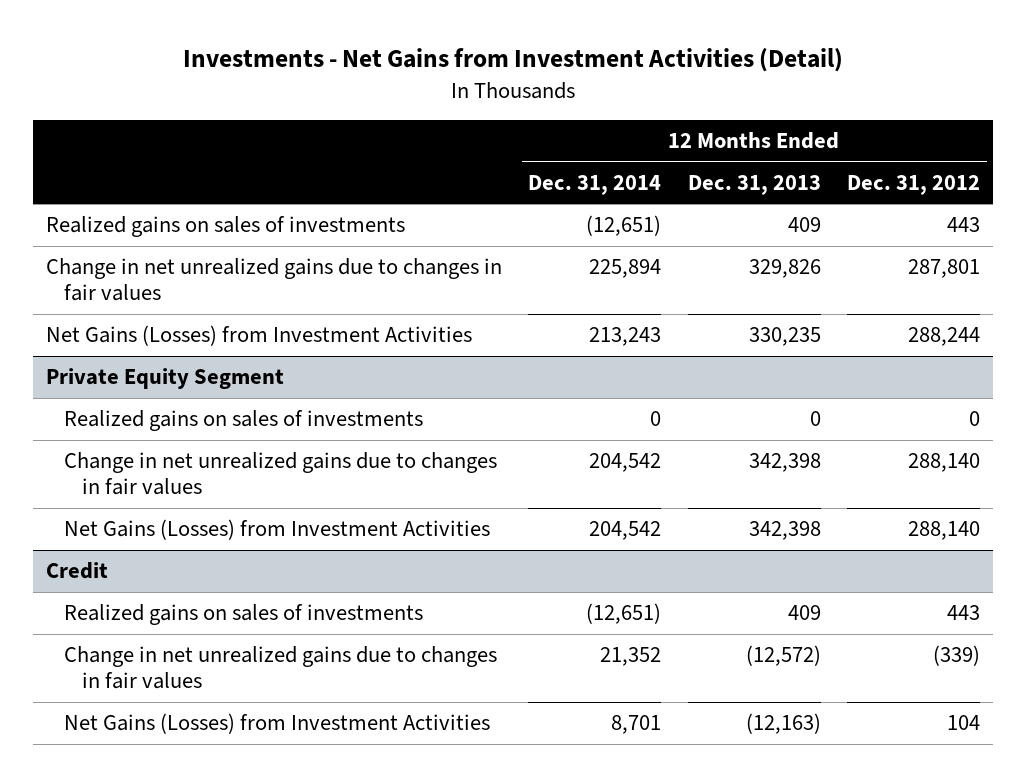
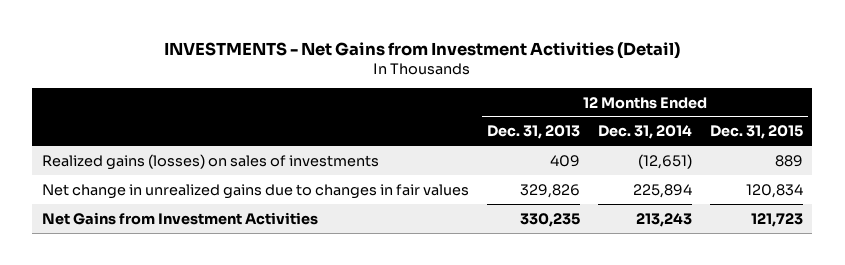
[182,48,843,73] Investments - Net Gains from Investment Activities (Detail) -> [164,41,681,59] INVESTMENTS - Net Gains from Investment Activities (Detail)
[847,174,981,195] Dec. 31, 2012 -> none
none -> [710,125,804,140] Dec. 31, 2015
[45,368,284,390] Private Equity Segment -> none
[63,410,423,432] Realized gains on sales of investments -> none
[63,452,497,496] Change in net unrealized gains due to changes in fair values -> none
[63,519,490,541] Net Gains (Losses) from Investment Activities -> none
[45,562,108,580] Credit -> none
[63,604,423,626] Realized gains on sales of investments -> none
[63,646,497,690] Change in net unrealized gains due to changes in fair values -> none
[63,713,490,735] Net Gains (Losses) from Investment Activities -> none
[45,216,405,238] Realized gains on sales of investments -> [41,153,379,170] Realized gains (losses) on sales of investments
[45,258,502,302] Change in net unrealized gains due to changes in fair values -> [41,183,469,199] Net change in unrealized gains due to changes in fair values
[45,325,472,347] Net Gains (Losses) from Investment Activities -> [41,211,318,225] Net Gains from Investment Activities

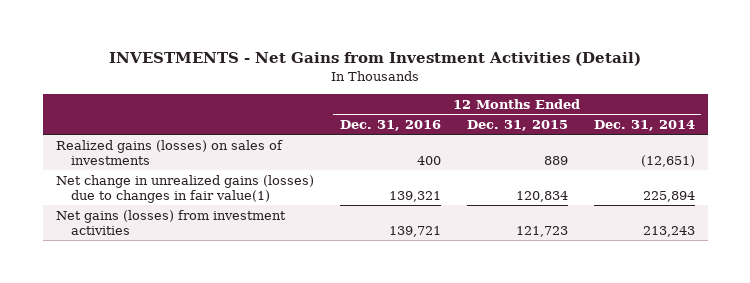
[486,125,580,140] Dec. 31, 2013 -> none
none -> [339,119,441,131] Dec. 31, 2016
[41,183,469,199] Net change in unrealized gains due to changes in fair values -> [55,174,314,204] Net change in unrealized gains (losses) due to changes in fair value(1)
[41,211,318,225] Net Gains from Investment Activities -> [55,209,286,236] Net gains (losses) from investment activities

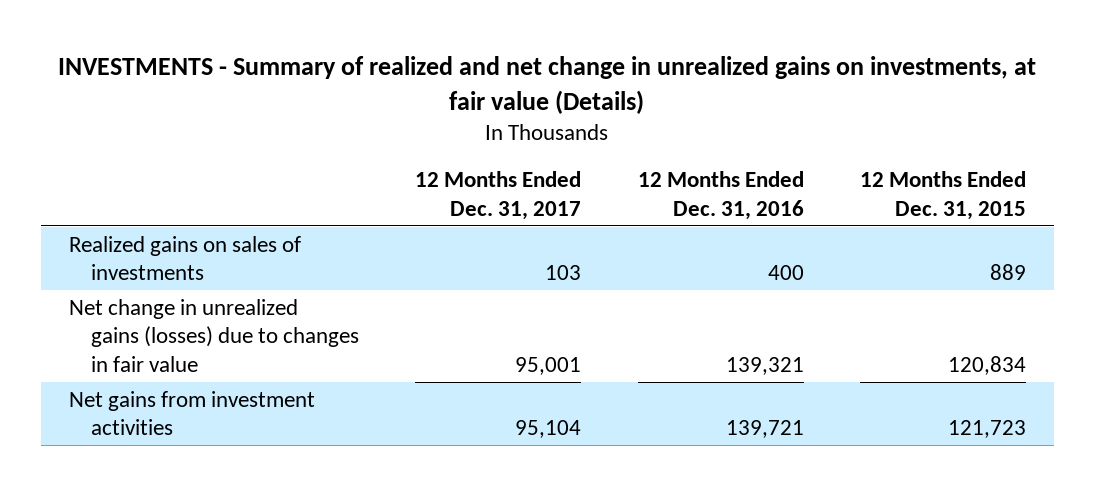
[109,52,642,67] INVESTMENTS - Net Gains from Investment Activities (Detail) -> [58,56,1037,115] INVESTMENTS - Summary of realized and net change in unrealized gains on investments, at fair value (Details)
[593,119,695,131] Dec. 31, 2014 -> none
none -> [415,171,582,220] 12 Months Ended Dec. 31, 2017
[55,139,283,166] Realized gains (losses) on sales of investments -> [68,235,301,281] Realized gains on sales of investments
[55,174,314,204] Net change in unrealized gains (losses) due to changes in fair value(1) -> [68,298,360,373] Net change in unrealized gains (losses) due to changes in fair value
[55,209,286,236] Net gains (losses) from investment activities -> [68,390,315,436] Net gains from investment activities

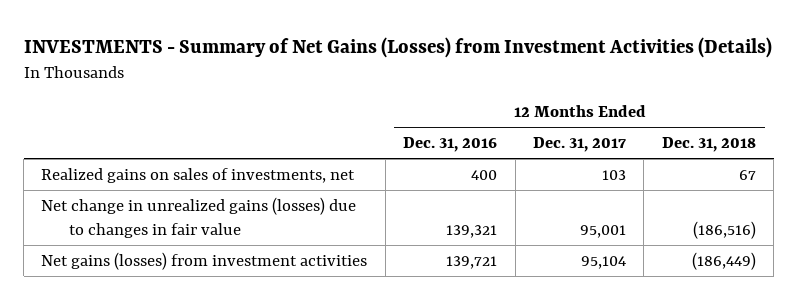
[58,56,1037,115] INVESTMENTS - Summary of realized and net change in unrealized gains on investments, at fair value (Details) -> [23,36,772,58] INVESTMENTS - Summary of Net Gains (Losses) from Investment Activities (Details)
[859,171,1026,220] 12 Months Ended Dec. 31, 2015 -> none
none -> [661,137,756,153] Dec. 31, 2018
[68,235,301,281] Realized gains on sales of investments -> [41,167,356,183] Realized gains on sales of investments, net
[68,390,315,436] Net gains from investment activities -> [41,251,368,270] Net gains (losses) from investment activities

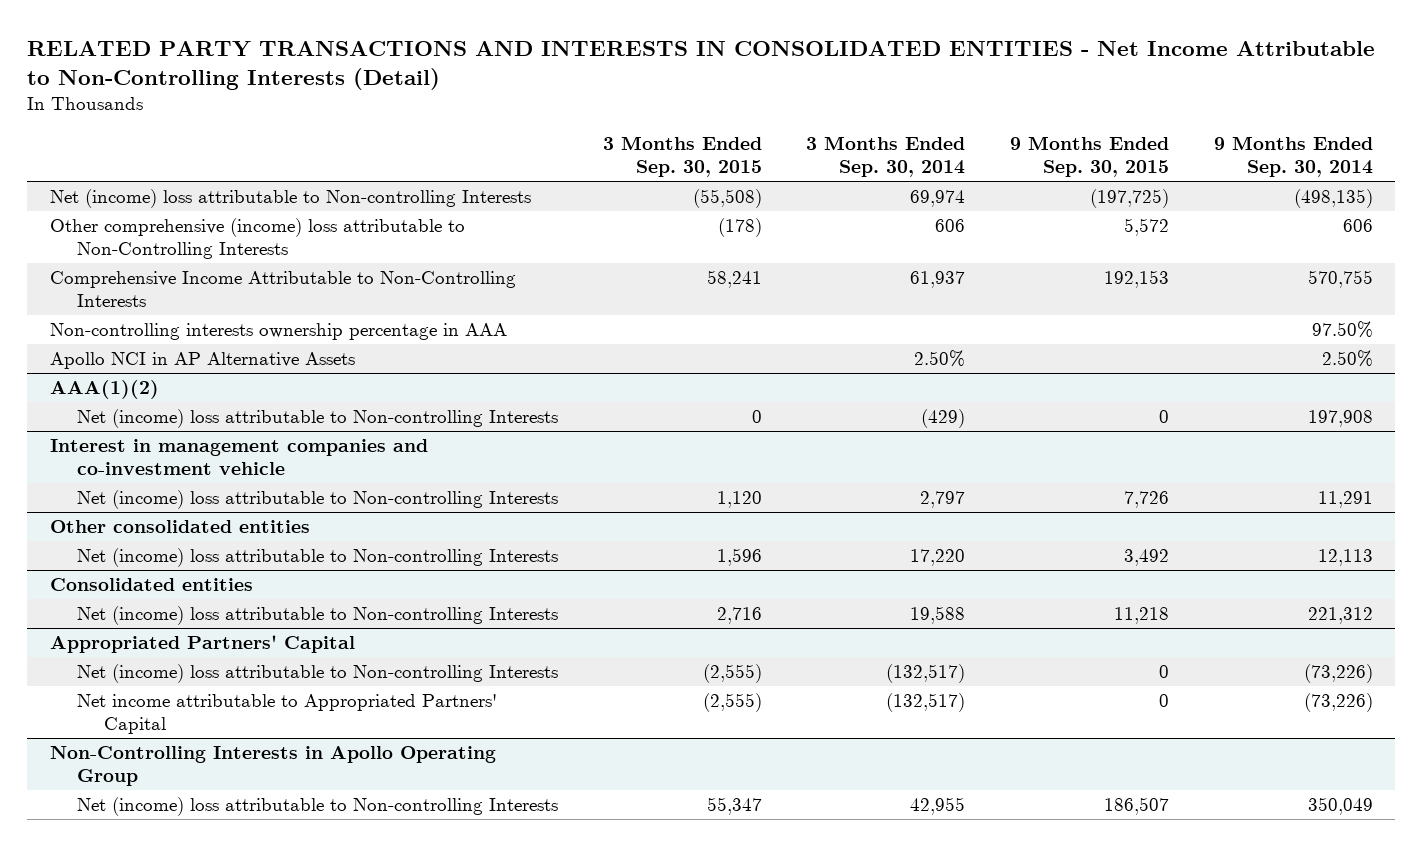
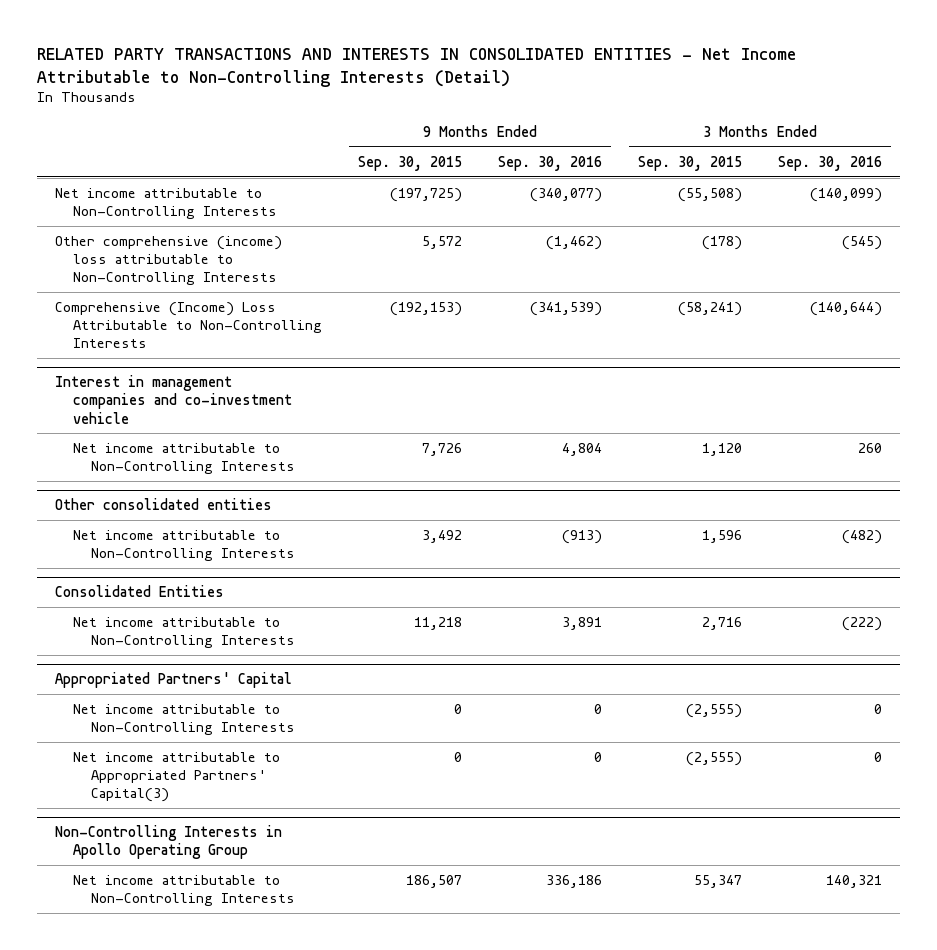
[806,135,966,178] 3 Months Ended Sep. 30, 2014 -> none
[1213,135,1373,178] 9 Months Ended Sep. 30, 2014 -> none
none -> [498,155,603,171] Sep. 30, 2016
none -> [778,155,883,171] Sep. 30, 2016
[49,188,531,208] Net (income) loss attributable to Non-controlling Interests -> [55,187,277,220] Net income attributable to Non-Controlling Interests
[49,322,507,340] Non-controlling interests ownership percentage in AAA -> none
[49,351,355,369] Apollo NCI in AP Alternative Assets -> none
[49,379,159,399] AAA(1)(2) -> none
[76,408,558,428] Net (income) loss attributable to Non-controlling Interests -> none
[49,270,516,308] Comprehensive Income Attributable to Non-Controlling Interests -> [55,301,322,349] Comprehensive (Income) Loss Attributable to Non-Controlling Interests
[706,269,762,288] 58,241 -> [678,301,743,316] (58,241)
[1103,269,1169,288] 192,153 -> [389,301,462,316] (192,153)
[76,489,558,509] Net (income) loss attributable to Non-controlling Interests -> [72,442,295,475] Net income attributable to Non-Controlling Interests
[76,547,558,567] Net (income) loss attributable to Non-controlling Interests -> [72,529,295,562] Net income attributable to Non-Controlling Interests
[49,577,253,591] Consolidated entities -> [55,585,225,598] Consolidated Entities
[76,605,558,625] Net (income) loss attributable to Non-controlling Interests -> [72,616,295,649] Net income attributable to Non-Controlling Interests
[76,663,558,683] Net (income) loss attributable to Non-controlling Interests -> [72,703,295,736] Net income attributable to Non-Controlling Interests
[76,693,497,735] Net income attributable to Appropriated Partners' Capital -> [72,751,280,803] Net income attributable to Appropriated Partners' Capital(3)
[76,796,558,816] Net (income) loss attributable to Non-controlling Interests -> [72,874,295,907] Net income attributable to Non-Controlling Interests

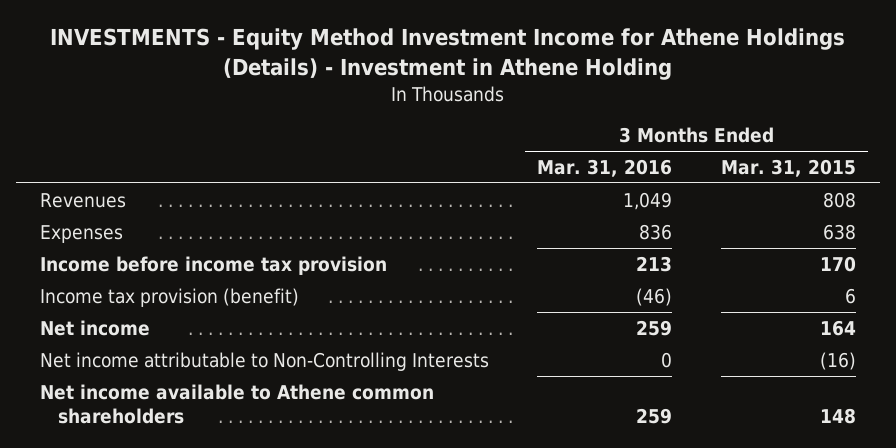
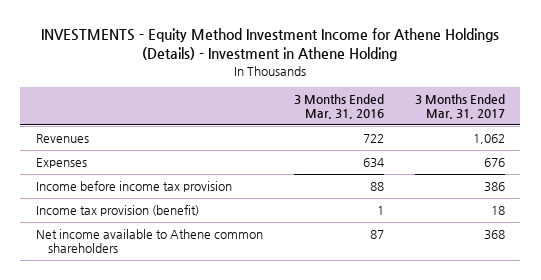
[720,158,856,177] Mar. 31, 2015 -> none
none -> [414,94,505,120] 3 Months Ended Mar. 31, 2017
[39,319,150,336] Net income -> none
[39,351,489,371] Net income attributable to Non-Controlling Interests -> none
[623,191,673,210] 1,049 -> [362,134,384,144] 722
[639,223,673,240] 836 -> [362,158,384,169] 634
[636,255,673,272] 213 -> [369,182,384,192] 88
[636,287,673,306] (46) -> [376,206,384,216] 1
[636,408,673,425] 259 -> [369,230,384,240] 87

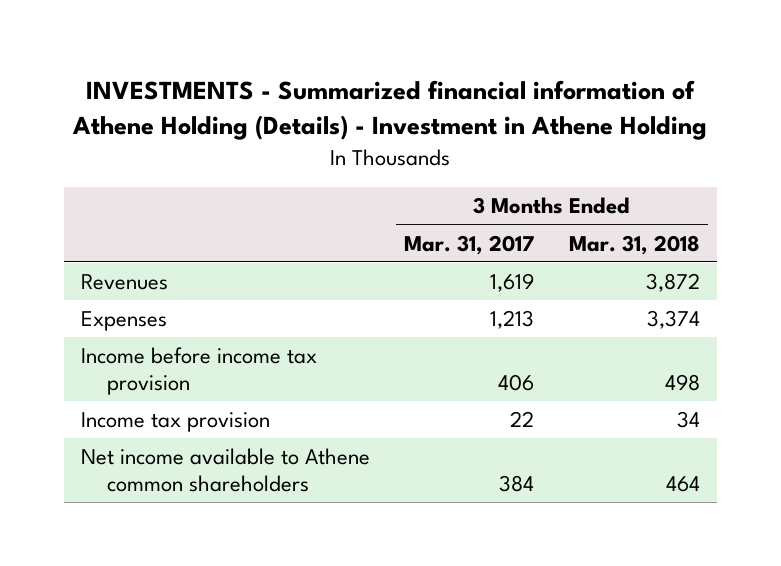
[41,28,500,62] INVESTMENTS - Equity Method Investment Income for Athene Holdings (Details) - Investment in Athene Holding -> [72,80,708,141] INVESTMENTS - Summarized financial information of Athene Holding (Details) - Investment in Athene Holding
[293,94,384,120] 3 Months Ended Mar. 31, 2016 -> none
none -> [568,234,700,255] Mar. 31, 2018
[472,134,505,145] 1,062 -> [490,273,535,293] 1,619
[483,158,505,168] 676 -> [490,310,535,330] 1,213
[483,182,505,193] 386 -> [498,374,535,392] 406
[35,205,199,217] Income tax provision (benefit) -> [81,412,271,433] Income tax provision
[490,206,505,216] 18 -> [510,411,535,428] 22
[483,230,505,241] 368 -> [499,475,535,493] 384

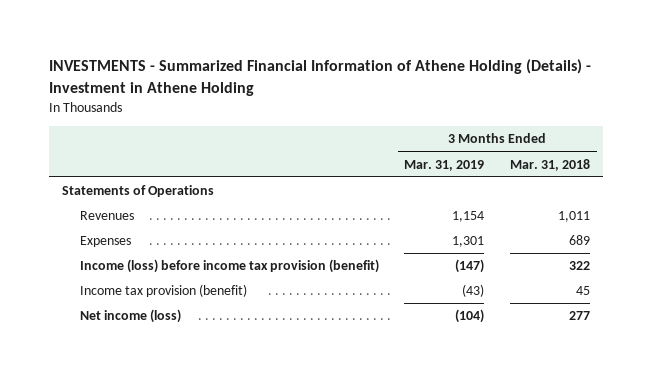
[72,80,708,141] INVESTMENTS - Summarized financial information of Athene Holding (Details) - Investment in Athene Holding -> [49,58,592,96] INVESTMENTS - Summarized Financial Information of Athene Holding (Details) - Investment in Athene Holding
[404,234,535,255] Mar. 31, 2017 -> none
none -> [404,159,485,171] Mar. 31, 2019
none -> [61,185,214,198] Statements of Operations
[645,273,700,293] 3,872 -> [558,211,591,223] 1,011
[646,310,700,330] 3,374 -> [569,235,591,246] 689
[81,347,318,396] Income before income tax provision -> [79,259,379,274] Income (loss) before income tax provision (benefit)
[664,374,700,392] 498 -> [569,261,591,271] 322
[81,412,271,433] Income tax provision -> [79,284,247,298] Income tax provision (benefit)
[676,411,700,429] 34 -> [576,286,591,296] 45
[81,448,371,493] Net income available to Athene common shareholders -> [79,309,181,324] Net income (loss)
[665,476,700,493] 464 -> [569,311,591,321] 277

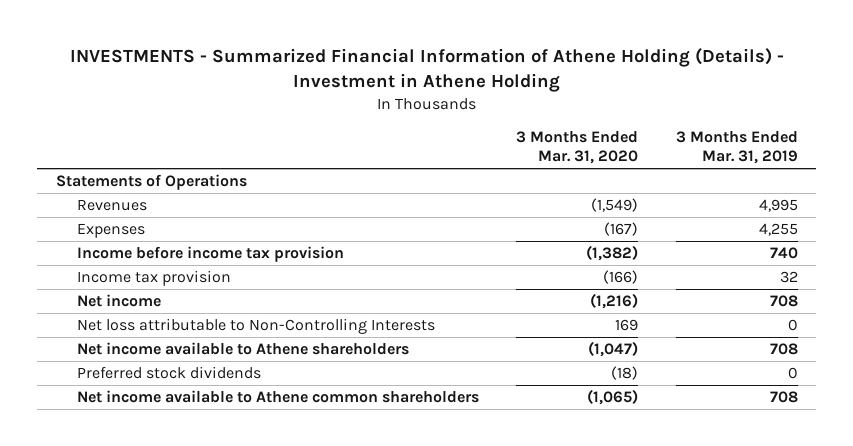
[510,158,591,171] Mar. 31, 2018 -> none
none -> [516,130,639,165] 3 Months Ended Mar. 31, 2020
[452,211,485,223] 1,154 -> [758,199,798,213] 4,995
[452,236,485,248] 1,301 -> [758,223,798,237] 4,255
[79,259,379,274] Income (loss) before income tax provision (benefit) -> [77,246,345,263] Income before income tax provision
[455,259,485,274] (147) -> [769,247,798,260] 740
[79,284,247,298] Income tax provision (benefit) -> [77,270,232,287] Income tax provision
[462,284,485,298] (43) -> [779,271,798,284] 32
[79,309,181,324] Net income (loss) -> [77,294,162,308] Net income
[455,309,485,324] (104) -> [769,295,798,308] 708
none -> [77,318,436,335] Net loss attributable to Non-Controlling Interests
none -> [77,342,410,356] Net income available to Athene shareholders
none -> [77,366,262,380] Preferred stock dividends
none -> [77,390,480,404] Net income available to Athene common shareholders

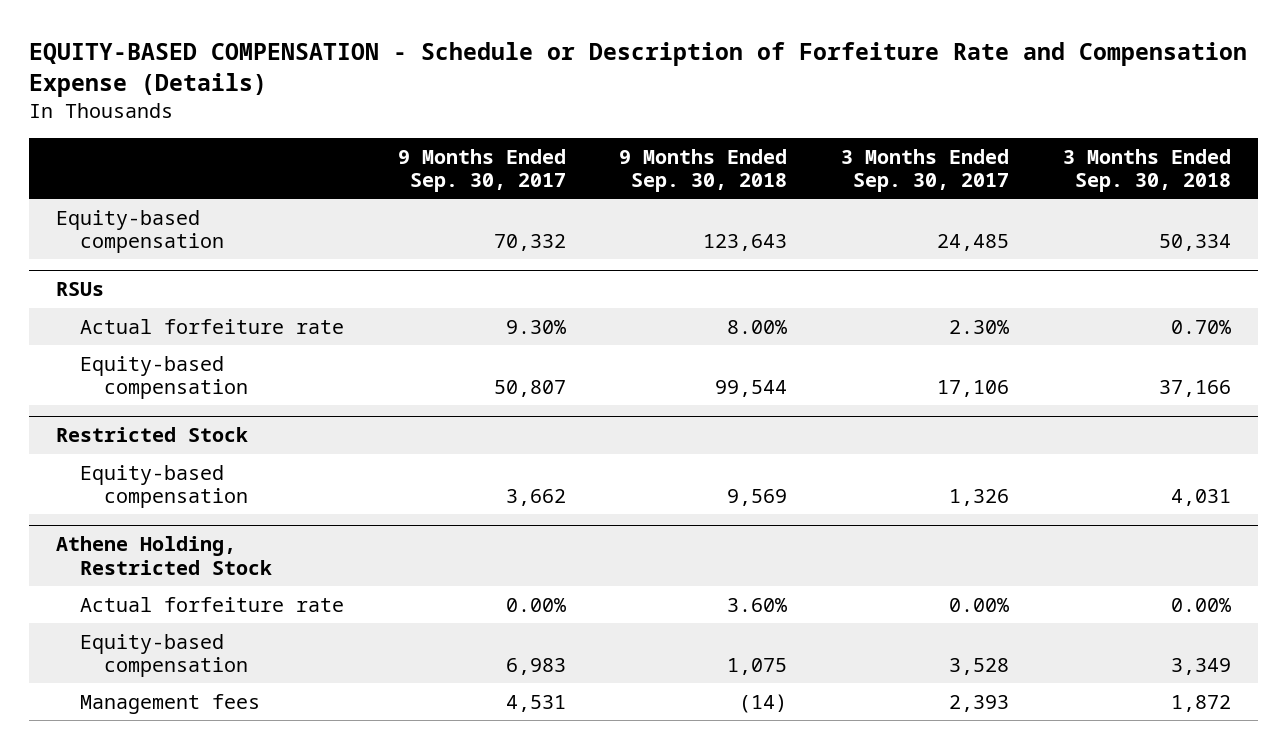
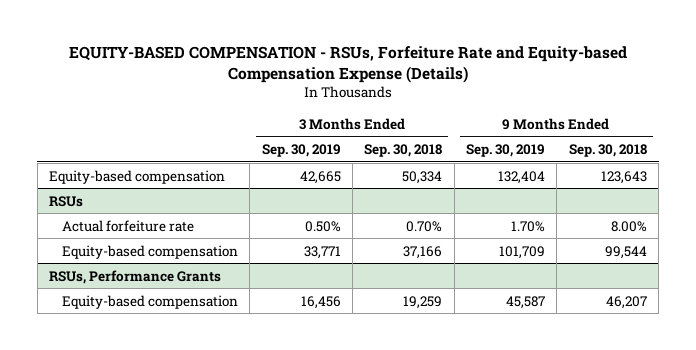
[29,42,1248,97] EQUITY-BASED COMPENSATION - Schedule or Description of Forfeiture Rate and Compensation Expense (Details) -> [68,46,627,84] EQUITY-BASED COMPENSATION - RSUs, Forfeiture Rate and Equity-based Compensation Expense (Details)
[397,148,566,192] 9 Months Ended Sep. 30, 2017 -> none
[841,148,1010,192] 3 Months Ended Sep. 30, 2017 -> none
none -> [261,143,341,157] Sep. 30, 2019
none -> [466,143,546,157] Sep. 30, 2019
[55,427,248,443] Restricted Stock -> none
[55,536,272,575] Athene Holding, Restricted Stock -> none
[79,596,344,612] Actual forfeiture rate -> none
[79,633,249,678] Equity-based compensation -> none
[79,693,260,714] Management fees -> none
none -> [49,269,222,284] RSUs, Performance Grants
[727,489,788,507] 9,569 -> [605,295,647,309] 46,207
[1170,489,1231,507] 4,031 -> [403,295,443,309] 19,259

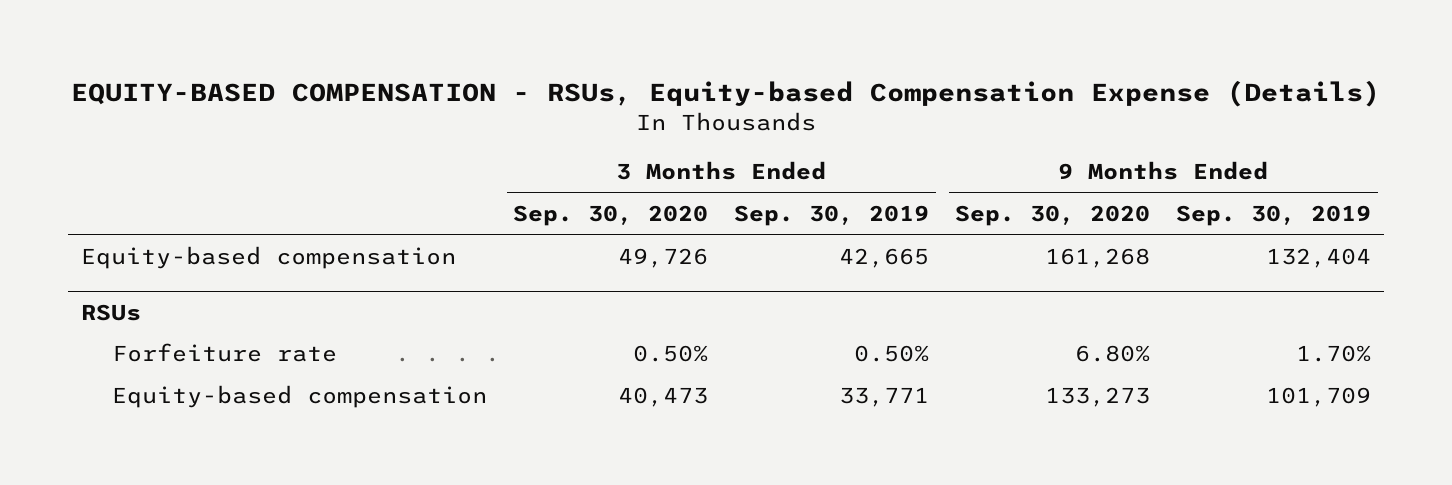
[68,46,627,84] EQUITY-BASED COMPENSATION - RSUs, Forfeiture Rate and Equity-based Compensation Expense (Details) -> [71,79,1381,107] EQUITY-BASED COMPENSATION - RSUs, Equity-based Compensation Expense (Details)
[364,143,443,157] Sep. 30, 2018 -> none
[568,143,647,157] Sep. 30, 2018 -> none
none -> [513,205,709,227] Sep. 30, 2020
none -> [955,205,1151,227] Sep. 30, 2020
[61,219,194,232] Actual forfeiture rate -> [112,343,338,363] Forfeiture rate
[49,269,222,284] RSUs, Performance Grants -> none
[61,294,238,309] Equity-based compensation -> none

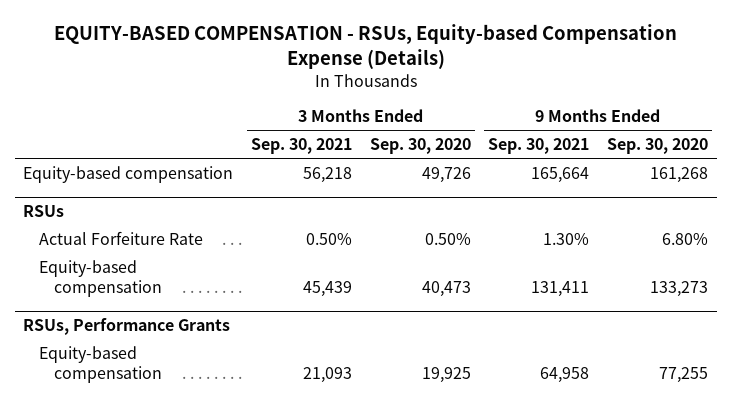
[734,205,930,227] Sep. 30, 2019 -> none
[1176,205,1372,227] Sep. 30, 2019 -> none
none -> [251,138,353,155] Sep. 30, 2021
none -> [488,138,590,155] Sep. 30, 2021
[112,343,338,363] Forfeiture rate -> [38,230,203,245] Actual Forfeiture Rate
none -> [23,318,231,336] RSUs, Performance Grants
none -> [38,345,162,384] Equity-based compensation

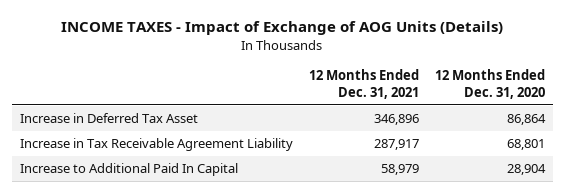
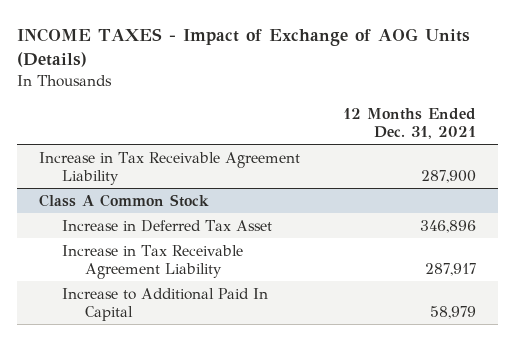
[434,69,545,100] 12 Months Ended Dec. 31, 2020 -> none
none -> [38,151,300,185] Increase in Tax Receivable Agreement Liability
none -> [38,193,209,207] Class A Common Stock

